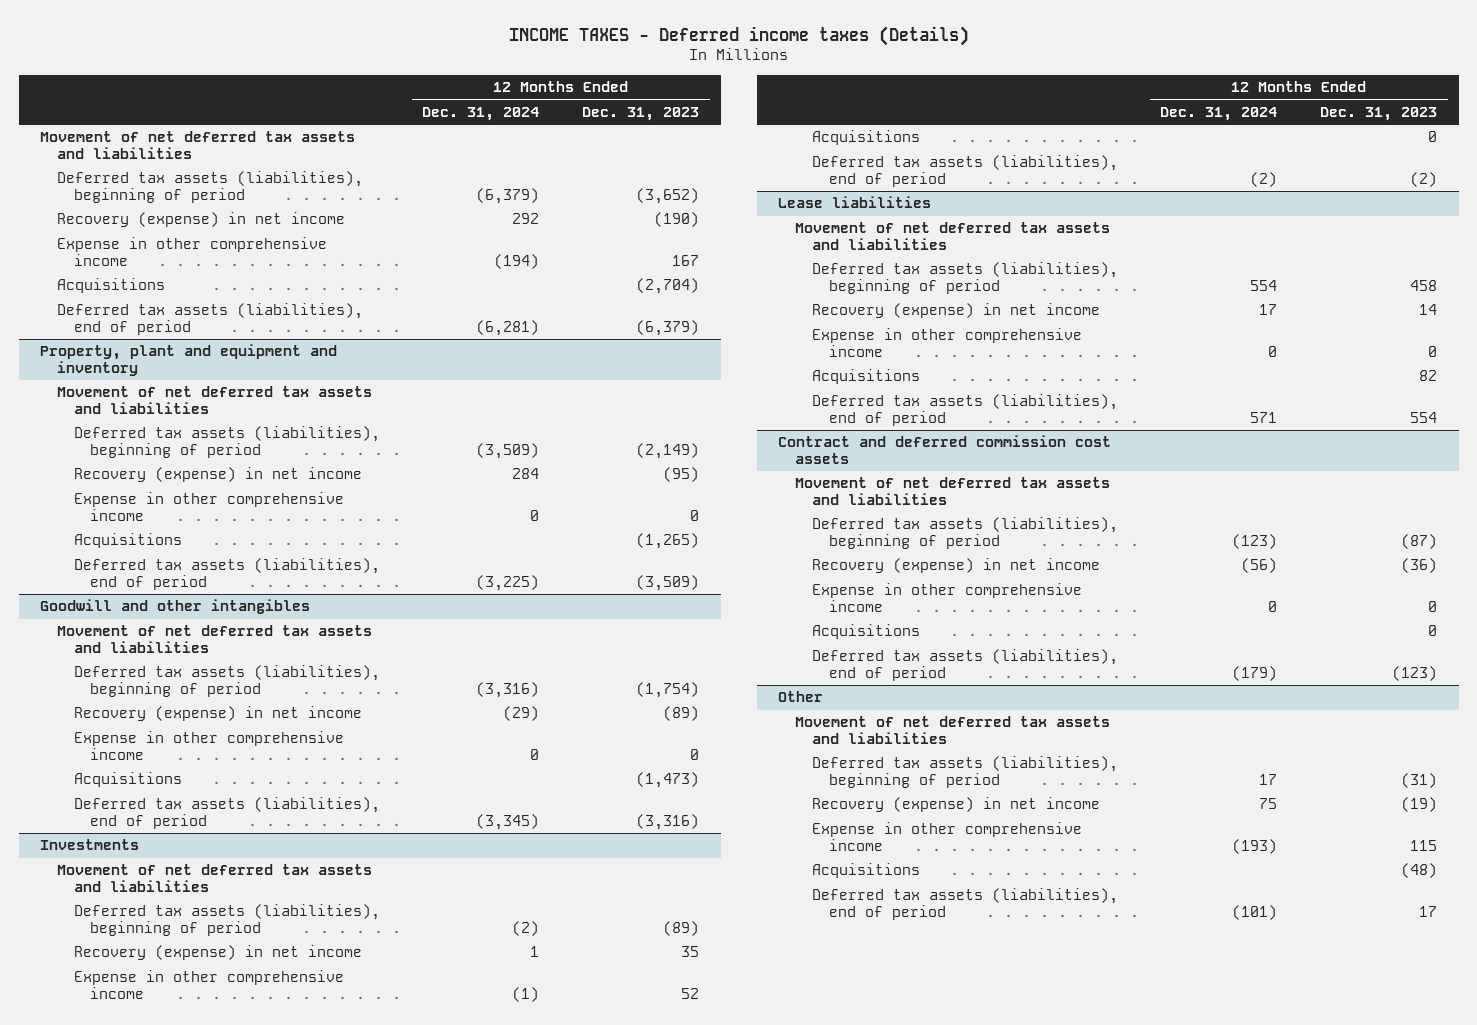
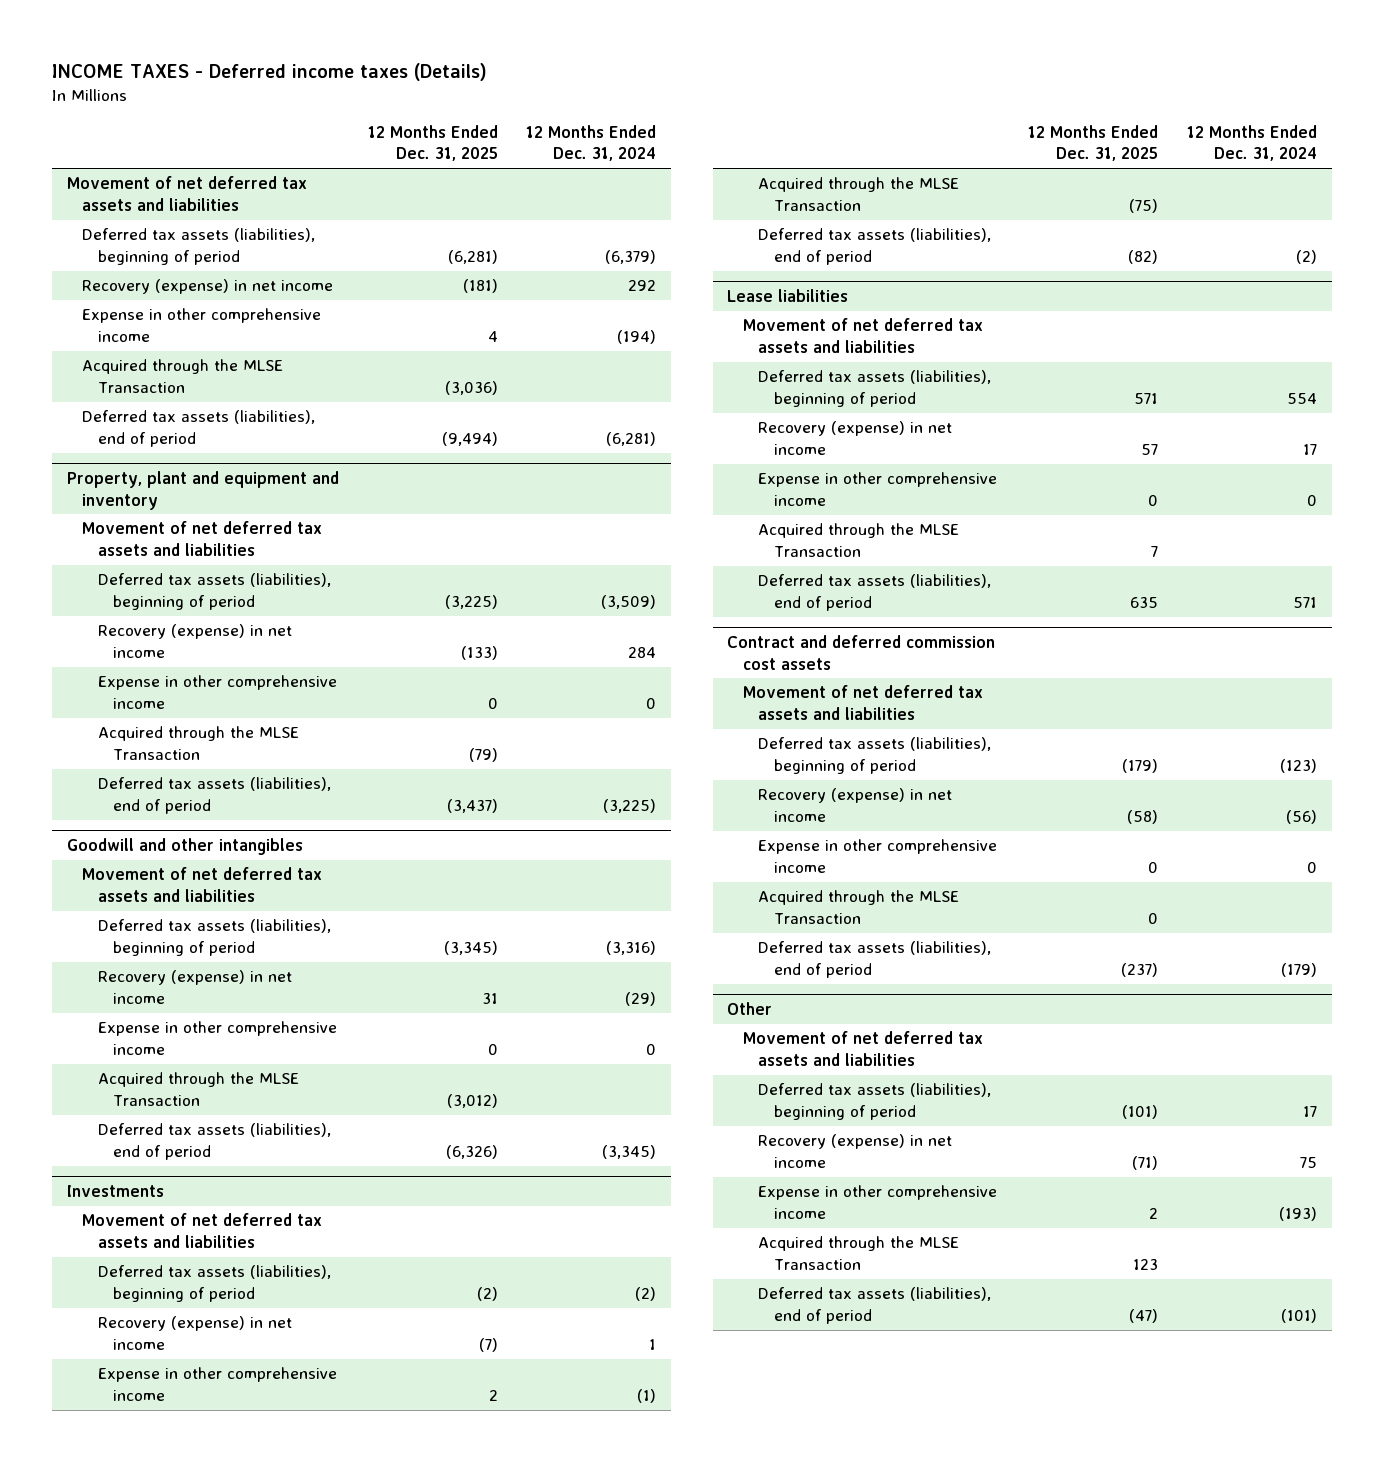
[582,106,700,121] Dec. 31, 2023 -> none
none -> [367,124,498,162] 12 Months Ended Dec. 31, 2025
[56,278,165,294] Acquisitions -> [82,359,284,393] Acquired through the MLSE Transaction
[73,533,182,549] Acquisitions -> [97,726,299,760] Acquired through the MLSE Transaction
[73,772,182,788] Acquisitions -> [97,1072,299,1106] Acquired through the MLSE Transaction
[811,130,920,146] Acquisitions -> [758,177,960,211] Acquired through the MLSE Transaction
[811,369,920,385] Acquisitions -> [758,523,960,557] Acquired through the MLSE Transaction
[811,624,920,640] Acquisitions -> [758,890,960,924] Acquired through the MLSE Transaction
[811,863,920,879] Acquisitions -> [758,1236,960,1270] Acquired through the MLSE Transaction

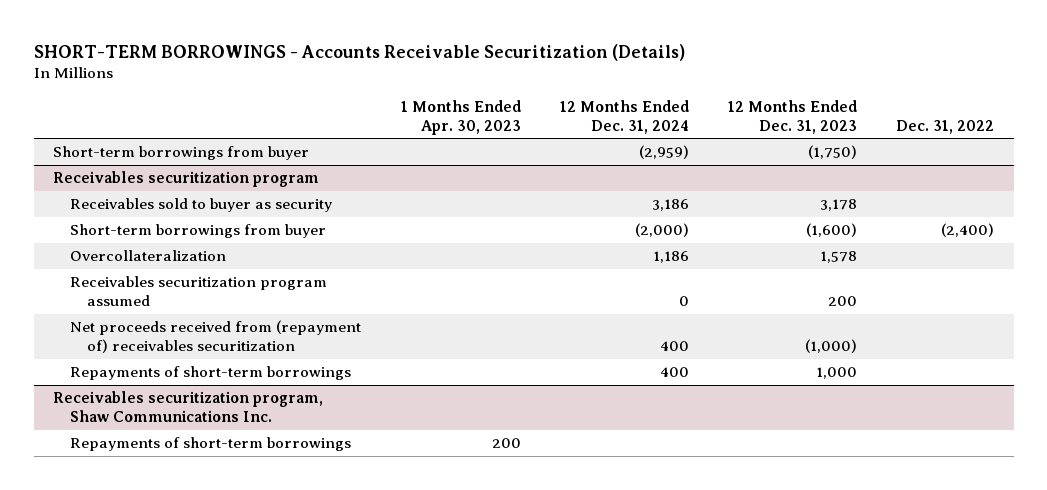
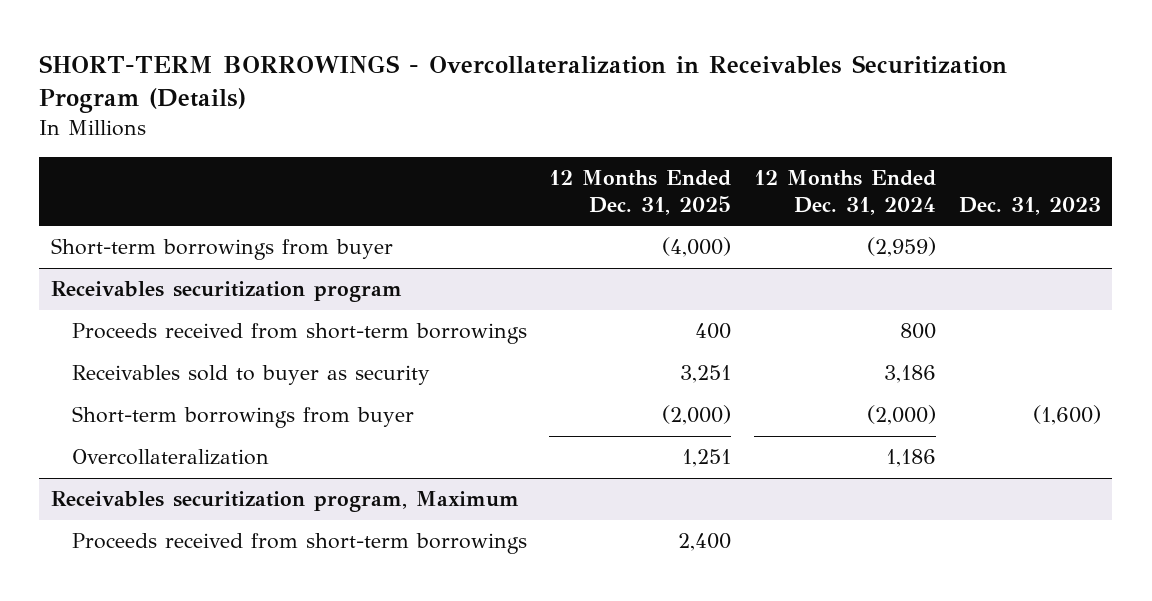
[33,43,685,61] SHORT-TERM BORROWINGS - Accounts Receivable Securitization (Details) -> [39,54,1008,114] SHORT-TERM BORROWINGS - Overcollateralization in Receivables Securitization Program (Details)
[400,100,521,135] 1 Months Ended Apr. 30, 2023 -> none
[727,100,857,134] 12 Months Ended Dec. 31, 2023 -> none
[895,119,994,134] Dec. 31, 2022 -> none
none -> [549,170,732,215] 12 Months Ended Dec. 31, 2025
none -> [958,196,1101,215] Dec. 31, 2023
none -> [71,323,527,345] Proceeds received from short-term borrowings
[70,276,328,306] Receivables securitization program assumed -> none
[70,320,362,353] Net proceeds received from (repayment of) receivables securitization -> none
[70,366,352,381] Repayments of short-term borrowings -> none
[53,391,324,422] Receivables securitization program, Shaw Communications Inc. -> none
[70,437,352,452] Repayments of short-term borrowings -> none
none -> [50,491,519,513] Receivables securitization program, Maximum
none -> [71,533,527,555] Proceeds received from short-term borrowings

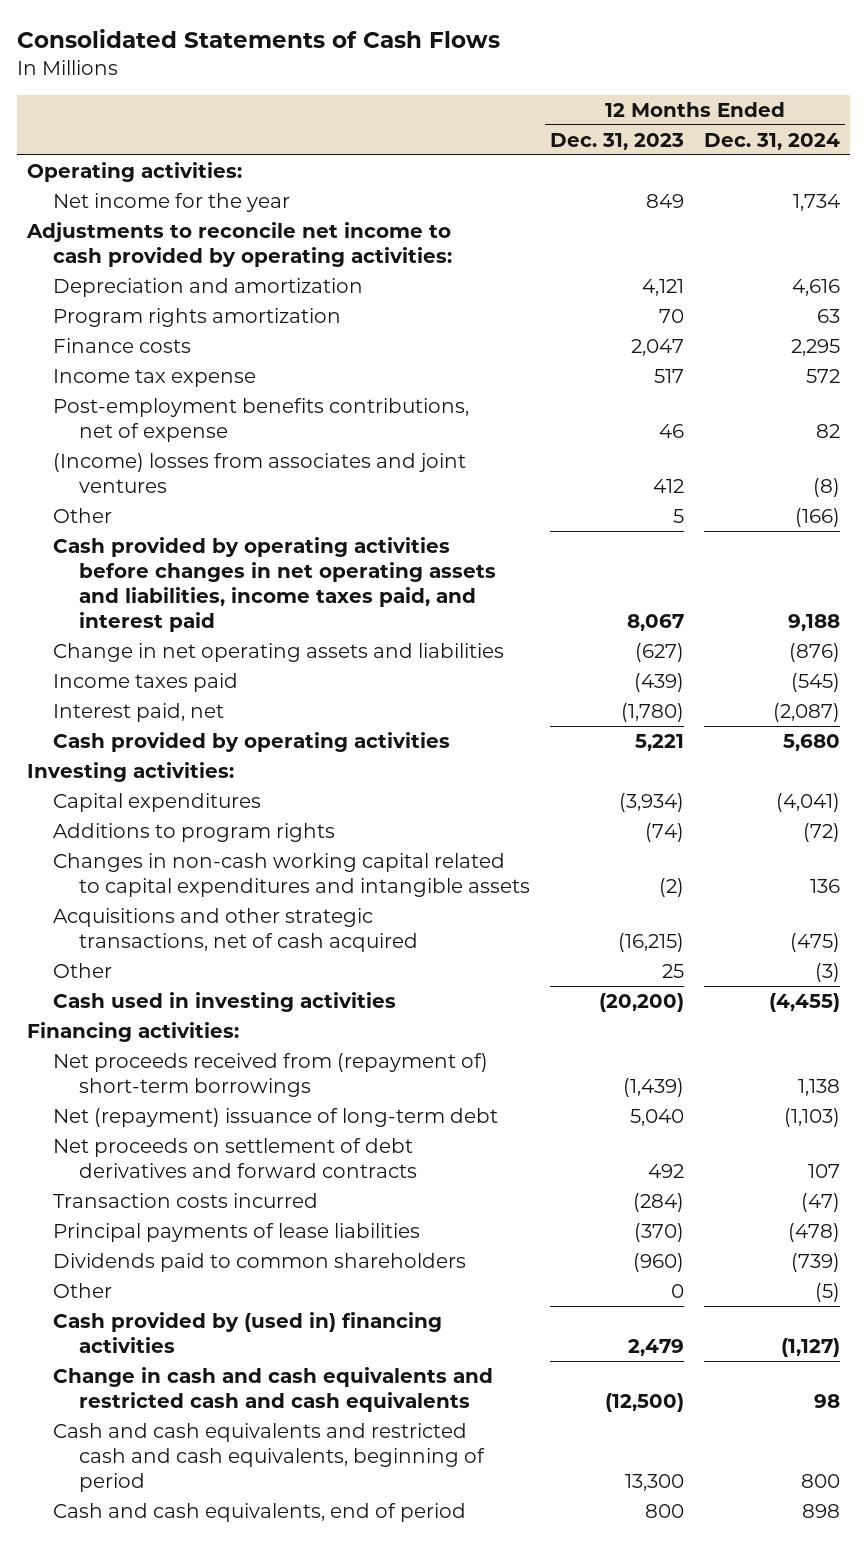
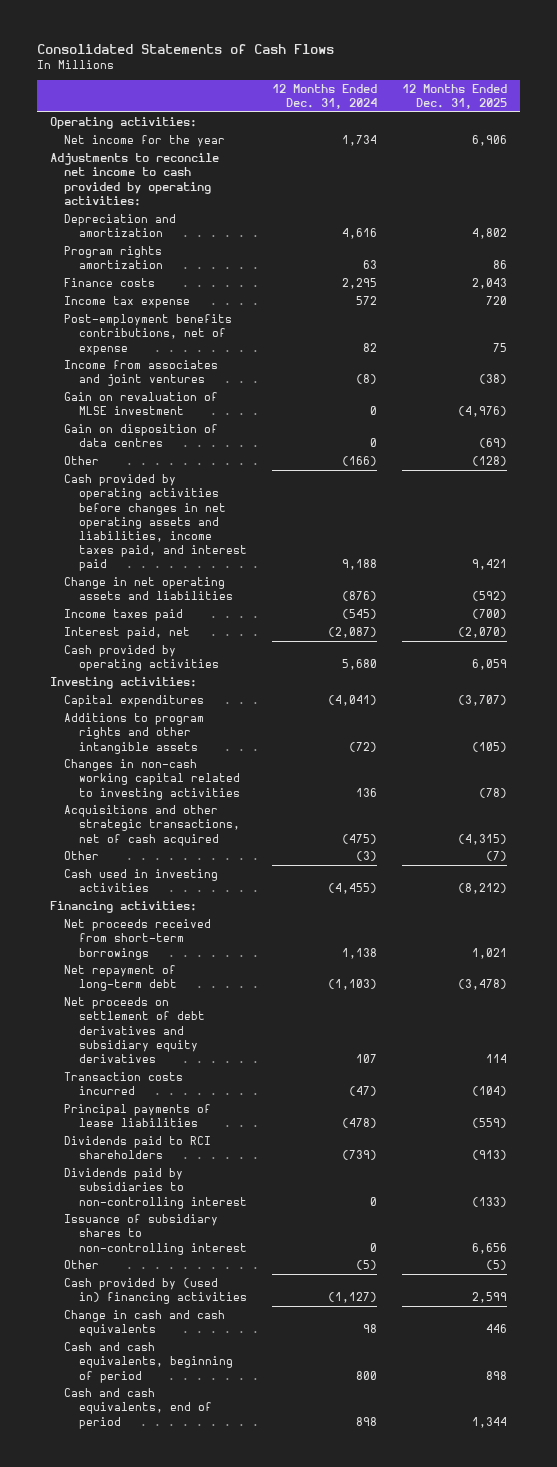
[550,132,685,150] Dec. 31, 2023 -> none
none -> [402,83,508,109] 12 Months Ended Dec. 31, 2025
[53,452,467,494] (Income) losses from associates and joint ventures -> [64,360,219,387] Income from associates and joint ventures
none -> [64,392,219,416] Gain on revaluation of MLSE investment
none -> [64,424,219,448] Gain on disposition of data centres
[53,822,336,842] Additions to program rights -> [64,713,205,754] Additions to program rights and other intangible assets
[53,852,530,898] Changes in non-cash working capital related to capital expenditures and intangible assets -> [64,759,240,800] Changes in non-cash working capital related to investing activities
[53,1052,489,1098] Net proceeds received from (repayment of) short-term borrowings -> [64,919,212,960] Net proceeds received from short-term borrowings
[53,1107,499,1127] Net (repayment) issuance of long-term debt -> [64,965,177,992] Net repayment of long-term debt
[53,1137,417,1179] Net proceeds on settlement of debt derivatives and forward contracts -> [64,997,205,1063] Net proceeds on settlement of debt derivatives and subsidiary equity derivatives
[53,1252,467,1272] Dividends paid to common shareholders -> [64,1136,212,1160] Dividends paid to RCI shareholders
none -> [64,1168,247,1209] Dividends paid by subsidiaries to non-controlling interest
none -> [64,1214,247,1255] Issuance of subsidiary shares to non-controlling interest
[53,1366,494,1413] Change in cash and cash equivalents and restricted cash and cash equivalents -> [64,1310,226,1337] Change in cash and cash equivalents
[53,1422,485,1493] Cash and cash equivalents and restricted cash and cash equivalents, beginning of period -> [64,1342,233,1383] Cash and cash equivalents, beginning of period

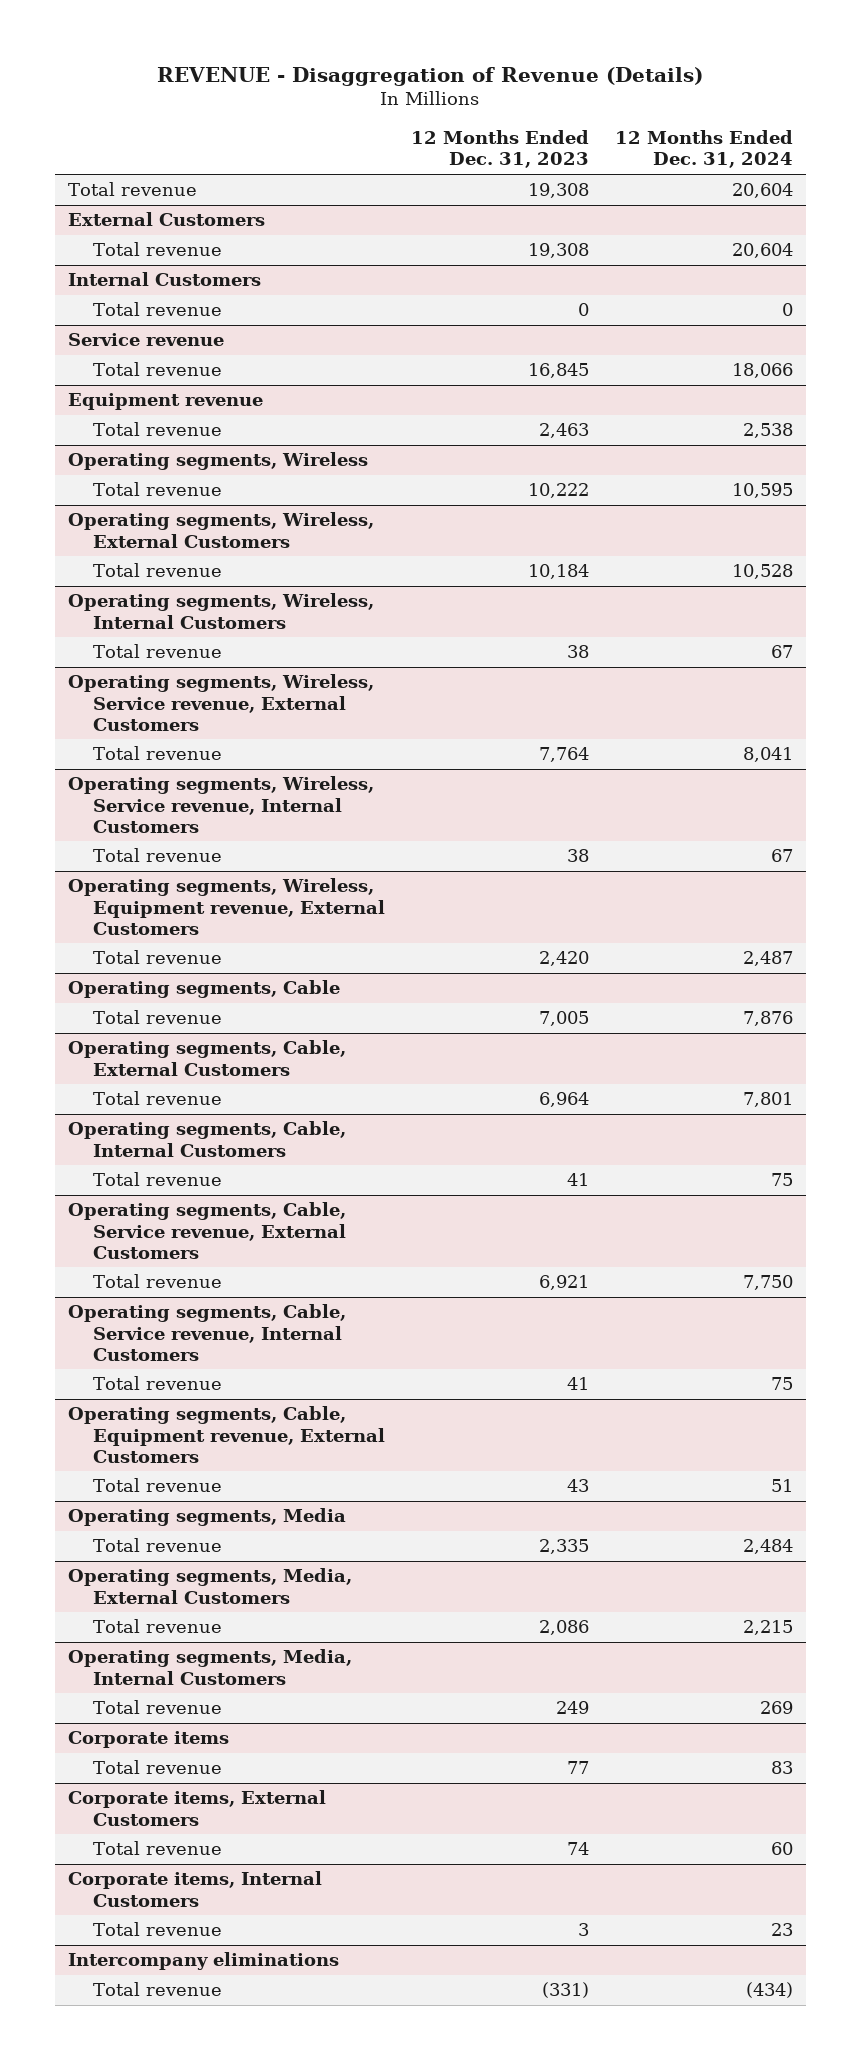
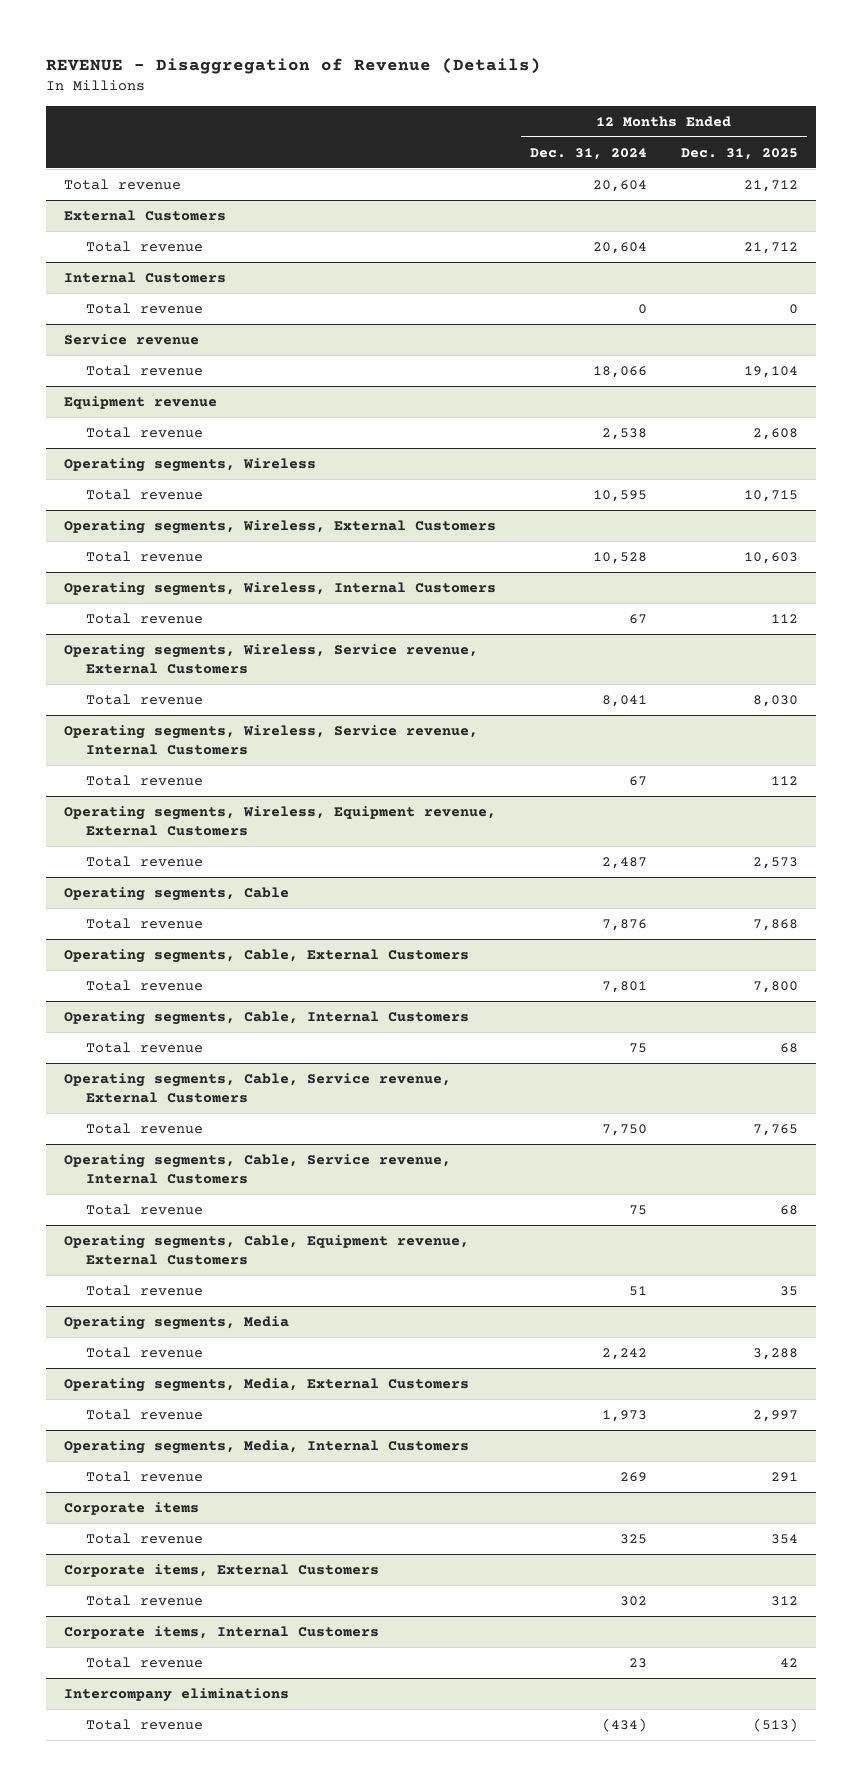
[411,130,590,169] 12 Months Ended Dec. 31, 2023 -> none
none -> [681,147,799,160] Dec. 31, 2025
[743,1539,794,1555] 2,484 -> [601,1347,647,1360] 2,242
[743,1620,794,1636] 2,215 -> [601,1409,647,1422] 1,973
[771,1761,794,1775] 83 -> [619,1533,647,1544] 325
[771,1842,794,1856] 60 -> [619,1595,647,1606] 302

